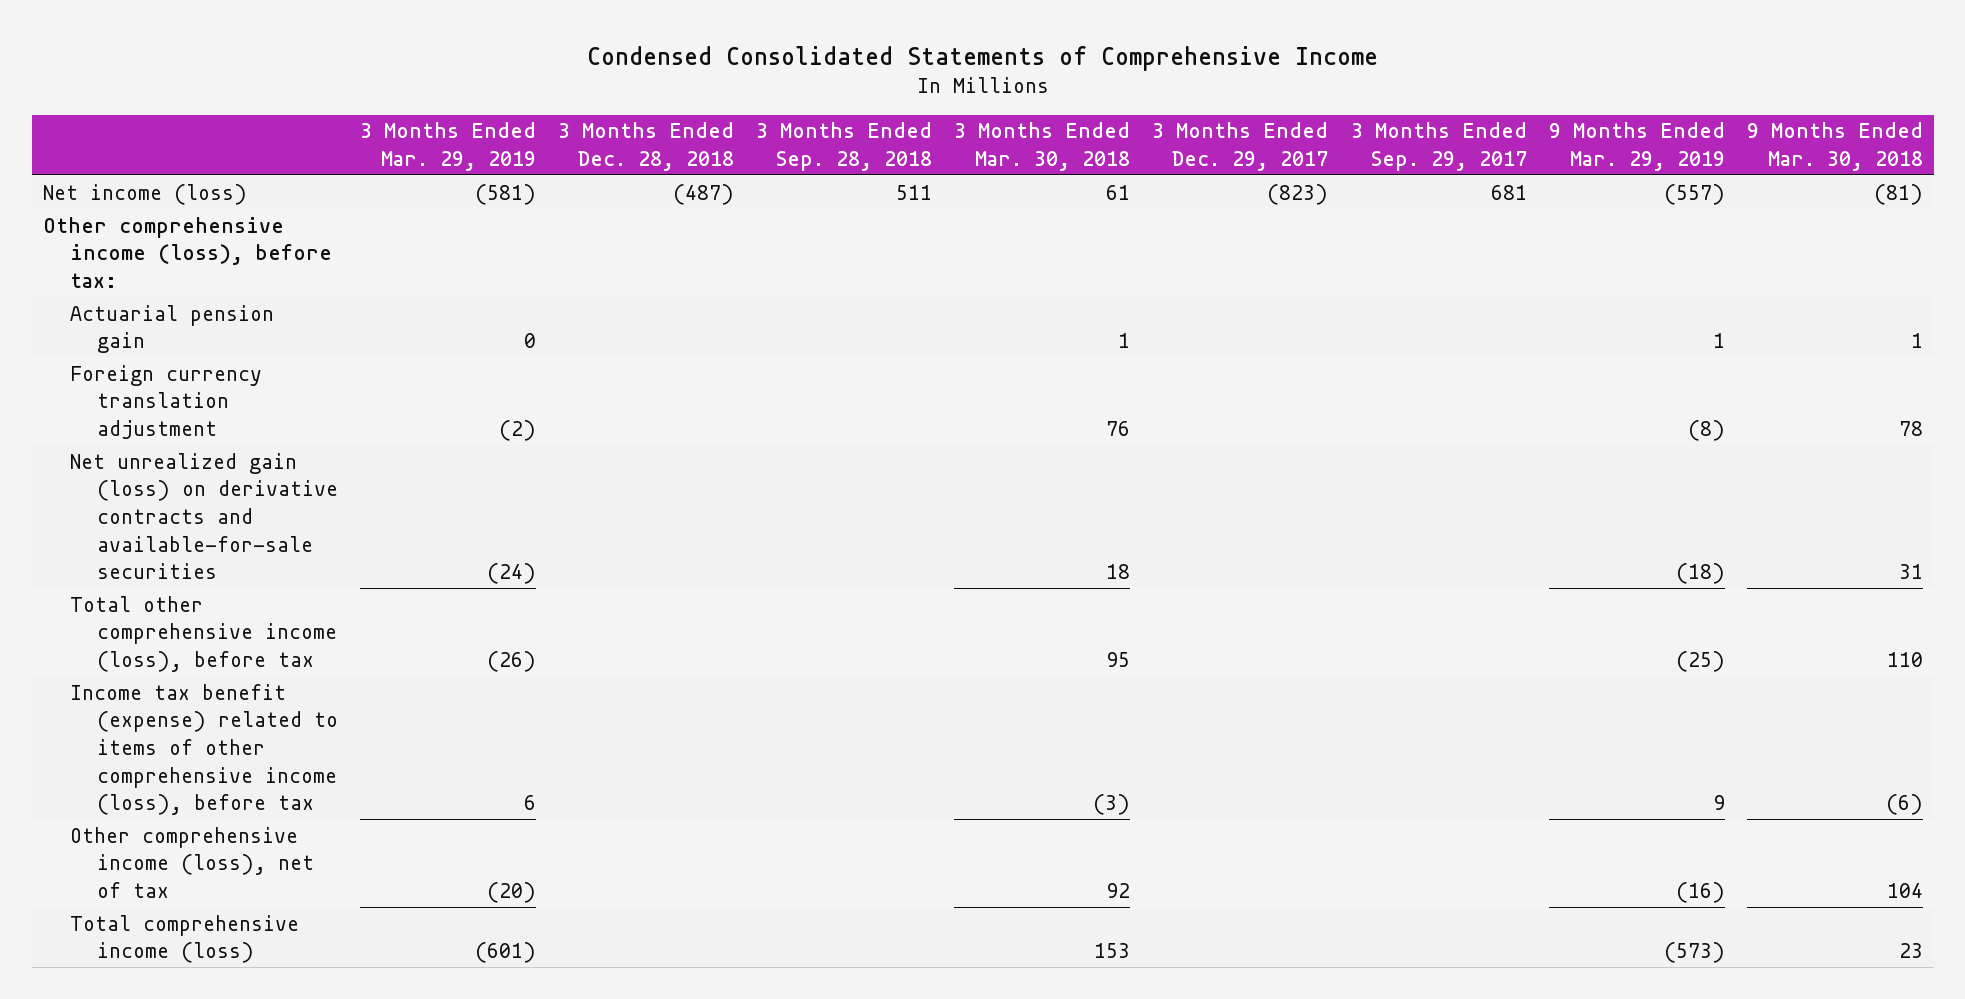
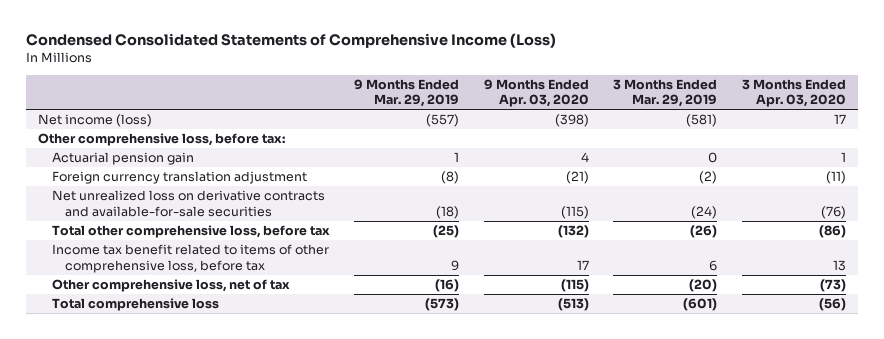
[586,45,1378,71] Condensed Consolidated Statements of Comprehensive Income -> [26,33,557,49] Condensed Consolidated Statements of Comprehensive Income (Loss)
[558,122,735,171] 3 Months Ended Dec. 28, 2018 -> none
[756,122,933,171] 3 Months Ended Sep. 28, 2018 -> none
[954,122,1131,171] 3 Months Ended Mar. 30, 2018 -> none
[1152,122,1329,171] 3 Months Ended Dec. 29, 2017 -> none
[1350,122,1527,171] 3 Months Ended Sep. 29, 2017 -> none
[1746,122,1923,171] 9 Months Ended Mar. 30, 2018 -> none
none -> [483,78,589,108] 9 Months Ended Apr. 03, 2020
none -> [741,78,846,108] 3 Months Ended Apr. 03, 2020
[42,216,332,288] Other comprehensive income (loss), before tax: -> [38,133,286,147] Other comprehensive loss, before tax:
[69,452,339,580] Net unrealized gain (loss) on derivative contracts and available-for-sale securities -> [51,190,325,217] Net unrealized loss on derivative contracts and available-for-sale securities
[69,595,338,672] Total other comprehensive income (loss), before tax -> [51,225,330,239] Total other comprehensive loss, before tax
[69,683,339,816] Income tax benefit (expense) related to items of other comprehensive income (loss), before tax -> [51,244,329,273] Income tax benefit related to items of other comprehensive loss, before tax
[69,826,315,898] Other comprehensive income (loss), net of tax -> [51,279,290,293] Other comprehensive loss, net of tax
[69,914,299,964] Total comprehensive income (loss) -> [51,298,219,312] Total comprehensive loss

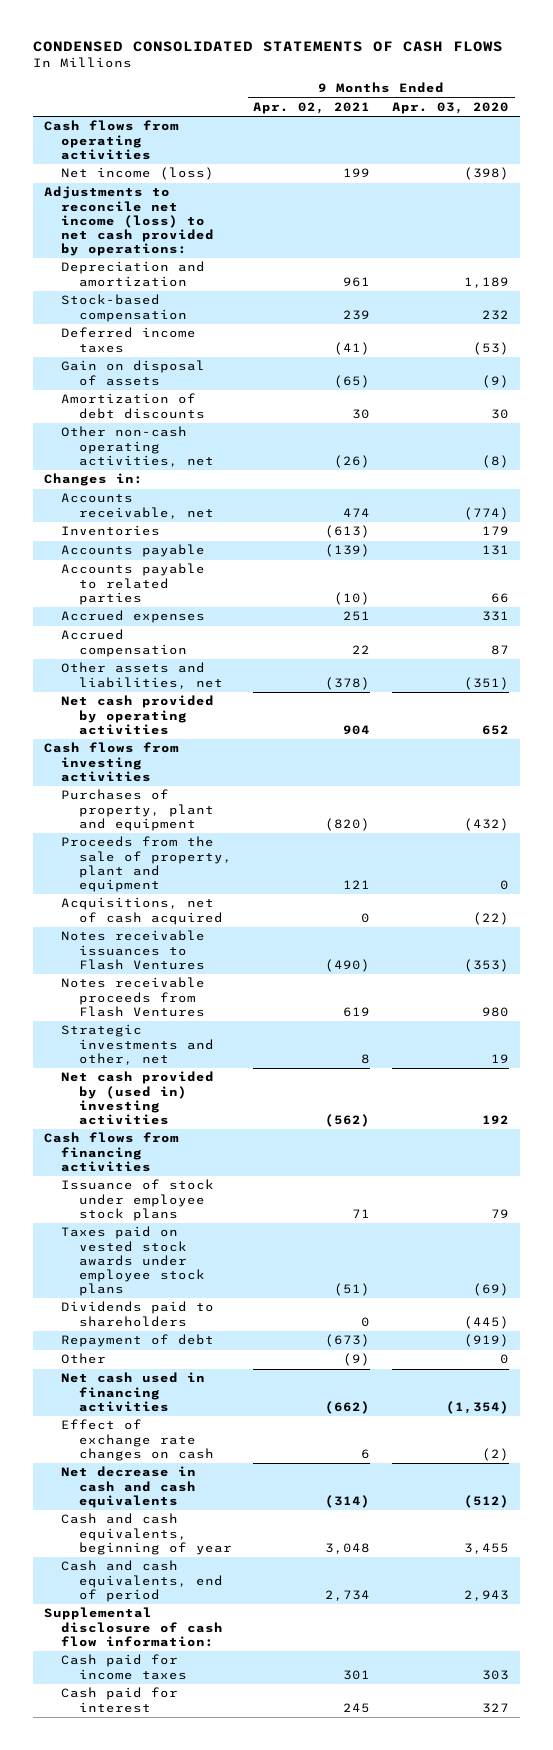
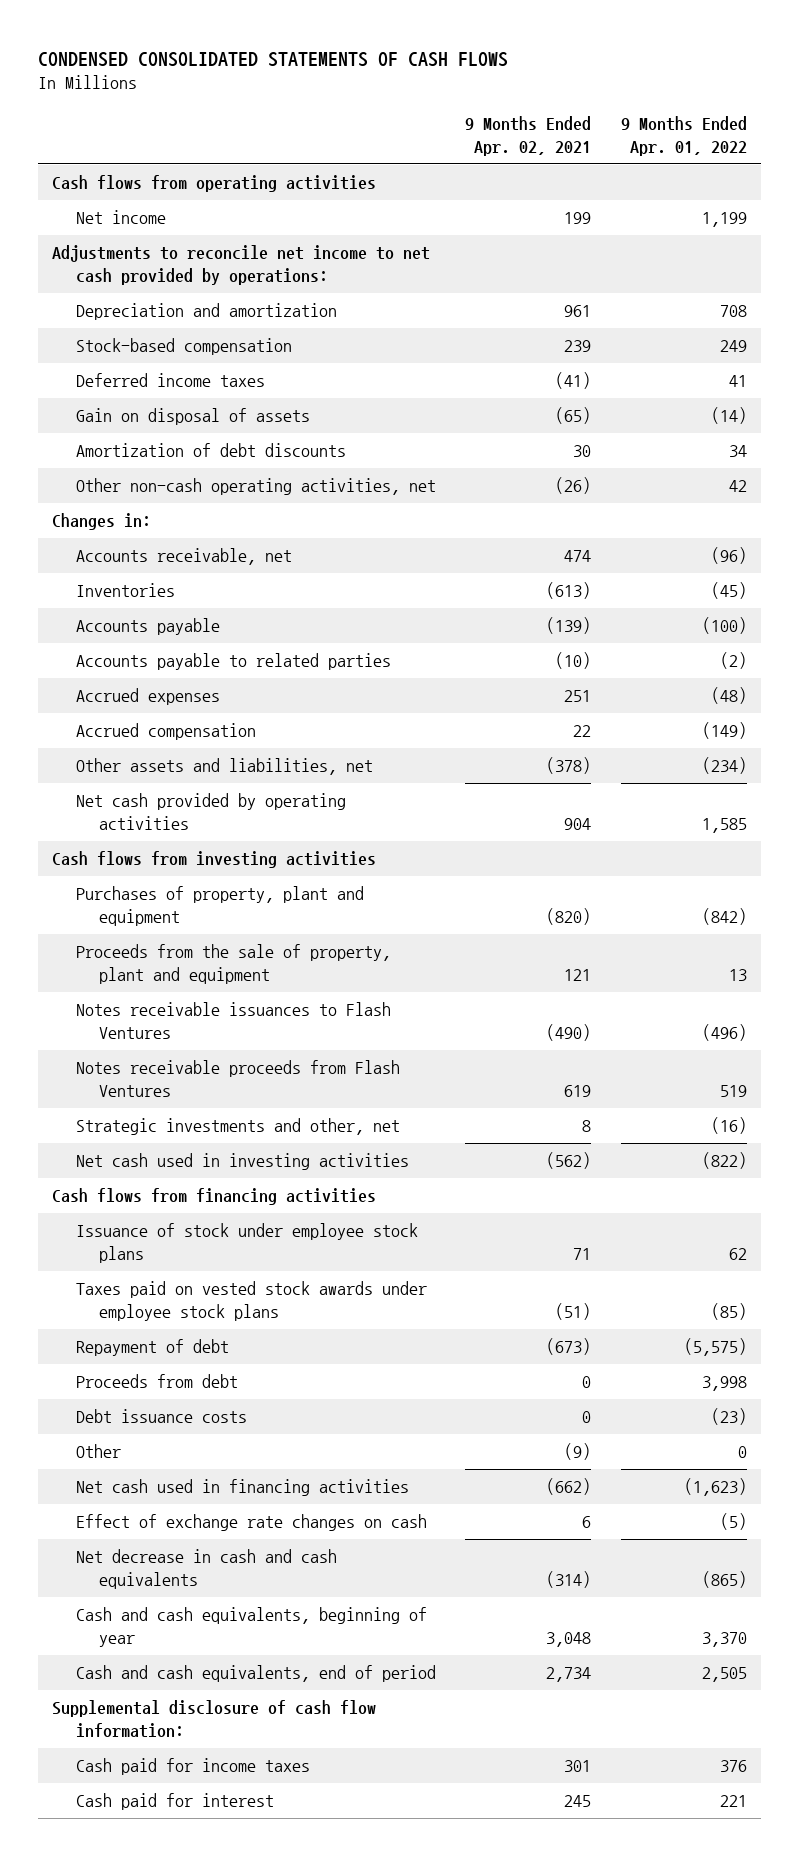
[392,102,510,115] Apr. 03, 2020 -> none
none -> [620,116,747,156] 9 Months Ended Apr. 01, 2022
[61,167,215,181] Net income (loss) -> [75,210,166,225] Net income
[43,186,215,257] Adjustments to reconcile net income (loss) to net cash provided by operations: -> [52,245,431,285] Adjustments to reconcile net income to net cash provided by operations:
[61,897,223,925] Acquisitions, net of cash acquired -> none
[61,1071,215,1126] Net cash provided by (used in) investing activities -> [75,1153,409,1171] Net cash used in investing activities
[61,1301,215,1327] Dividends paid to shareholders -> none
none -> [75,1374,238,1389] Proceeds from debt
none -> [75,1409,247,1424] Debt issuance costs

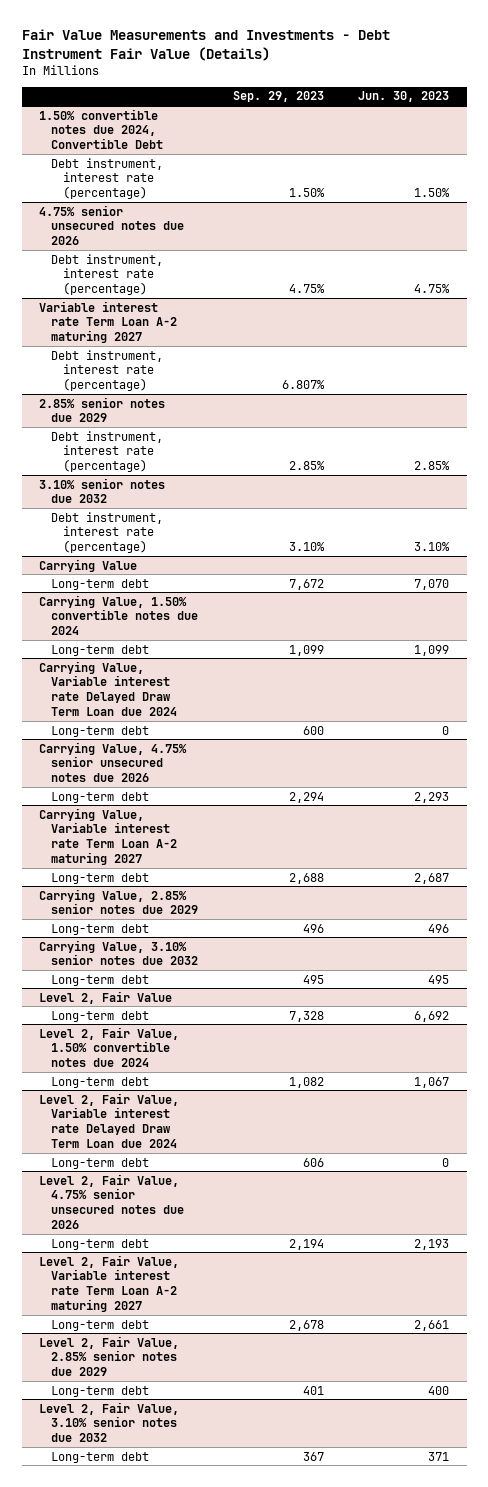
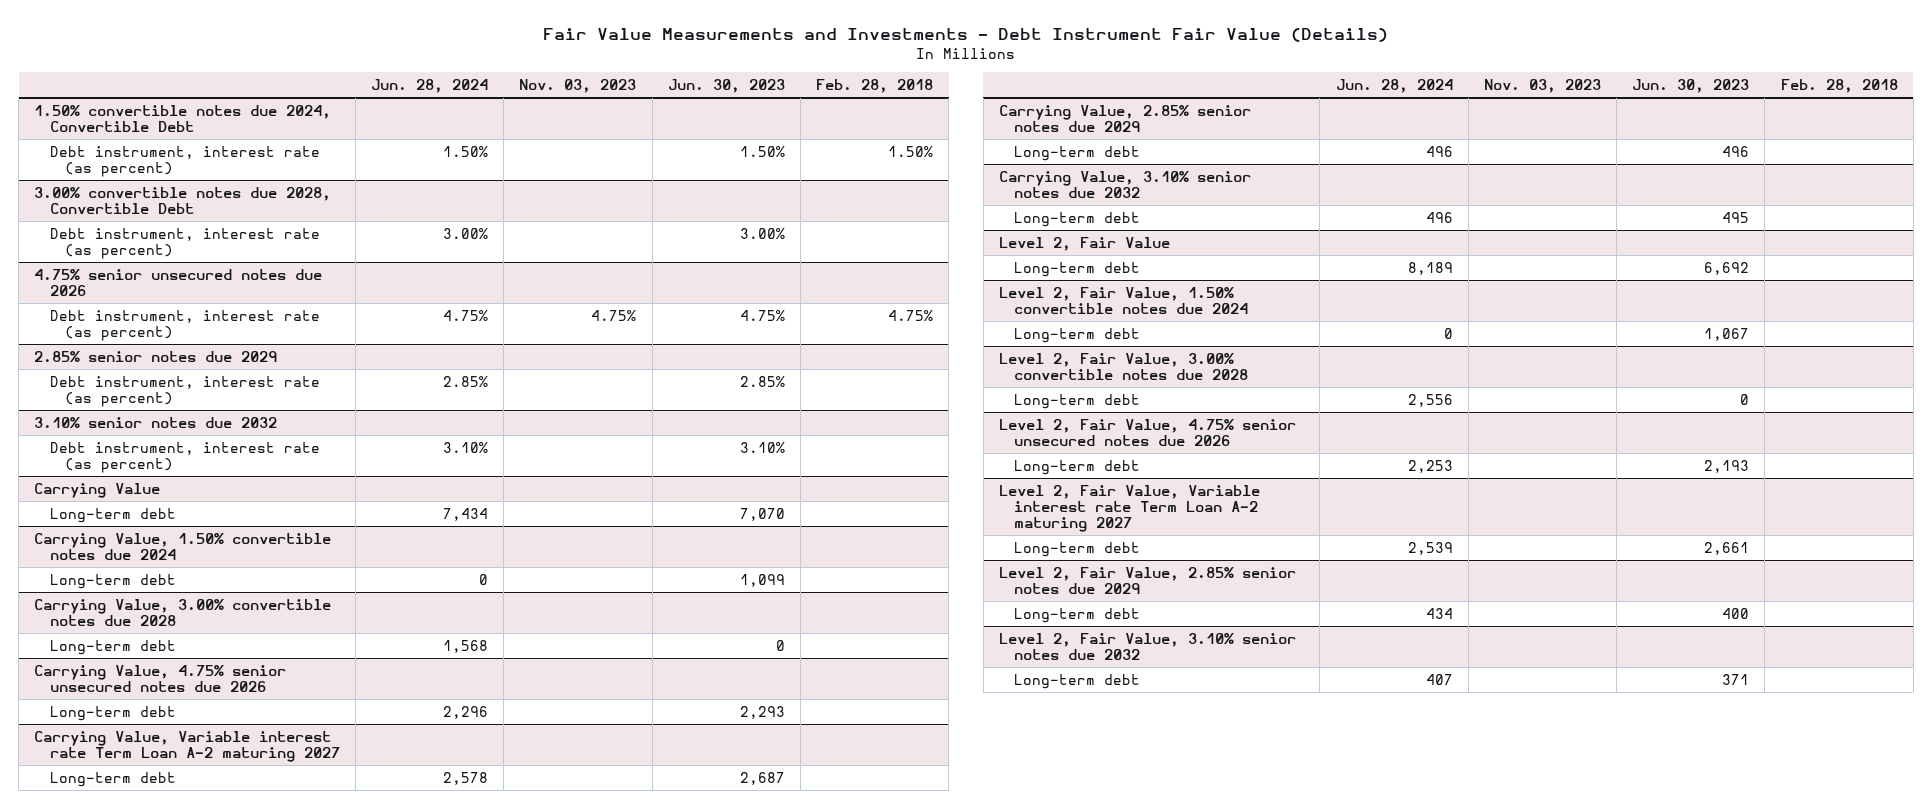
[232,91,324,103] Sep. 29, 2023 -> none
none -> [371,79,489,94] Jun. 28, 2024
none -> [519,79,637,94] Nov. 03, 2023
none -> [816,79,934,94] Feb. 28, 2018
[50,157,163,200] Debt instrument, interest rate (percentage) -> [49,145,320,177] Debt instrument, interest rate (as percent)
none -> [34,186,332,214] 3.00% convertible notes due 2028, Convertible Debt
none -> [49,227,320,259] Debt instrument, interest rate (as percent)
[39,300,177,344] Variable interest rate Term Loan A-2 maturing 2027 -> none
[50,349,163,392] Debt instrument, interest rate (percentage) -> none
[50,253,163,296] Debt instrument, interest rate (percentage) -> [49,309,320,341] Debt instrument, interest rate (as percent)
[50,430,163,473] Debt instrument, interest rate (percentage) -> [49,375,320,407] Debt instrument, interest rate (as percent)
[50,511,163,554] Debt instrument, interest rate (percentage) -> [49,441,320,473] Debt instrument, interest rate (as percent)
[39,660,177,717] Carrying Value, Variable interest rate Delayed Draw Term Loan due 2024 -> none
none -> [34,598,332,626] Carrying Value, 3.00% convertible notes due 2028
[39,1092,180,1149] Level 2, Fair Value, Variable interest rate Delayed Draw Term Loan due 2024 -> none
none -> [998,352,1249,380] Level 2, Fair Value, 3.00% convertible notes due 2028

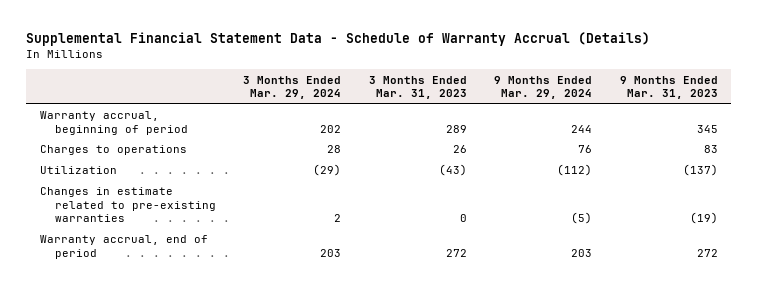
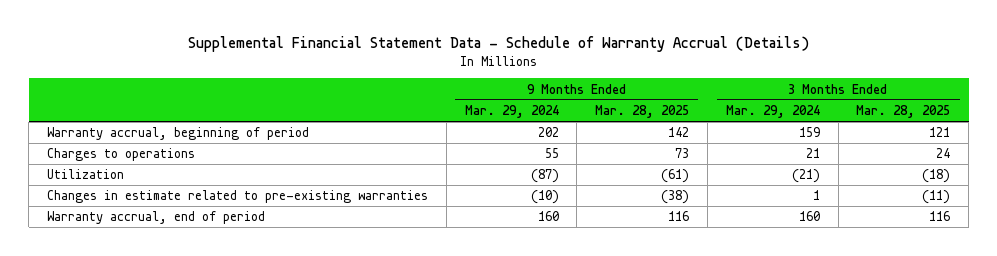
[368,75,467,100] 3 Months Ended Mar. 31, 2023 -> none
[619,75,718,100] 9 Months Ended Mar. 31, 2023 -> none
none -> [595,104,690,118] Mar. 28, 2025
none -> [856,104,951,118] Mar. 28, 2025
[320,124,342,133] 202 -> [798,127,820,138] 159
[571,124,593,133] 244 -> [537,127,559,138] 202
[327,145,342,154] 28 -> [805,148,820,159] 21
[578,145,593,154] 76 -> [544,148,559,159] 55
[313,164,342,177] (29) -> [791,169,820,184] (21)
[557,164,593,177] (112) -> [530,169,559,184] (87)
[334,214,342,223] 2 -> [812,190,820,201] 1
[571,212,593,225] (5) -> [530,190,559,205] (10)
[320,248,342,257] 203 -> [798,211,820,222] 160
[571,248,593,257] 203 -> [537,211,559,222] 160

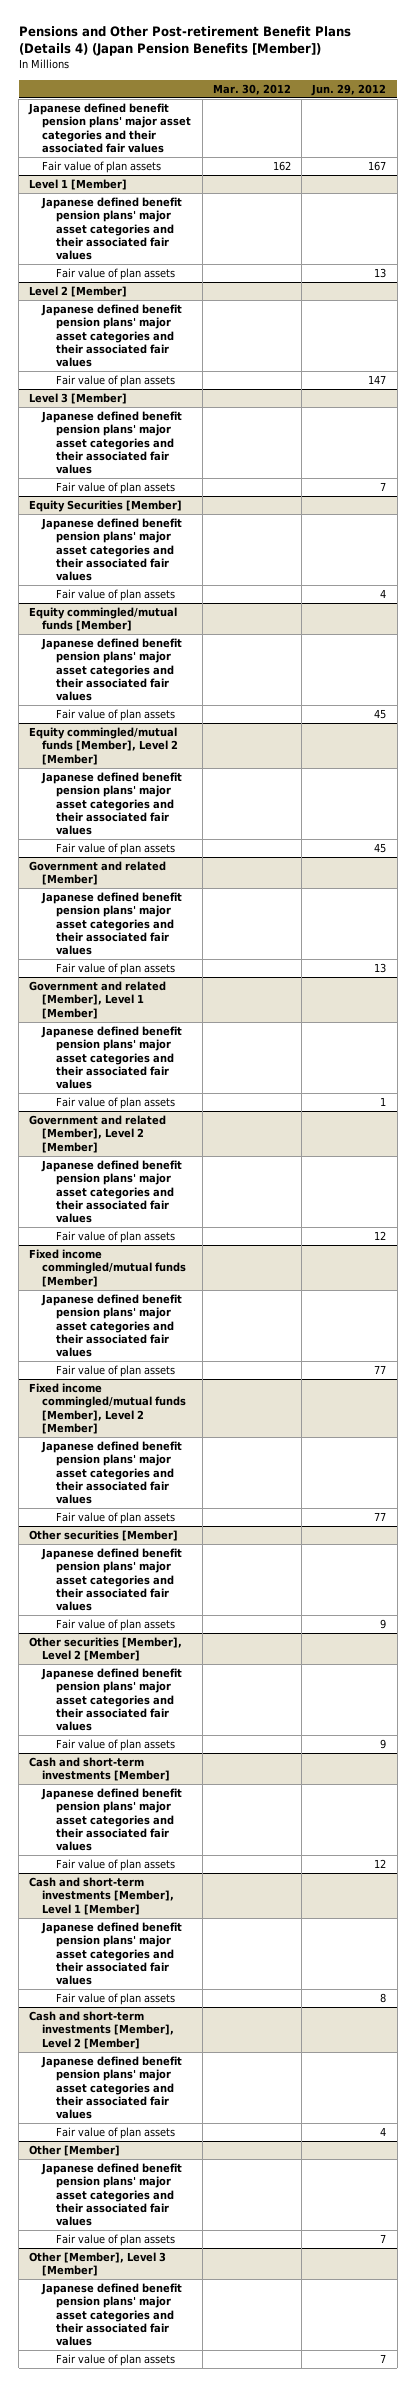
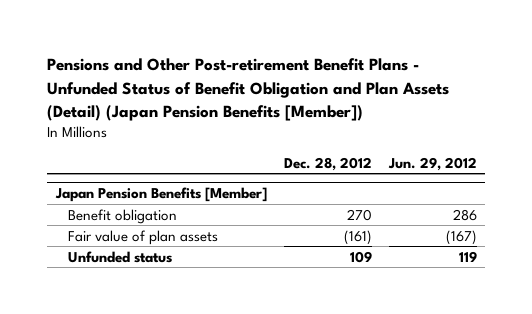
[18,25,351,57] Pensions and Other Post-retirement Benefit Plans (Details 4) (Japan Pension Benefits [Member]) -> [47,58,450,121] Pensions and Other Post-retirement Benefit Plans - Unfunded Status of Benefit Obligation and Plan Assets (Detail) (Japan Pension Benefits [Member])
[212,83,291,95] Mar. 30, 2012 -> none
none -> [283,156,372,171] Dec. 28, 2012
[28,103,192,154] Japanese defined benefit pension plans' major asset categories and their associated fair values -> none
[29,179,128,191] Level 1 [Member] -> none
[41,197,183,261] Japanese defined benefit pension plans' major asset categories and their associated fair values -> none
[55,268,175,281] Fair value of plan assets -> none
[29,286,128,298] Level 2 [Member] -> none
[41,304,183,368] Japanese defined benefit pension plans' major asset categories and their associated fair values -> none
[55,375,175,388] Fair value of plan assets -> none
[29,393,128,405] Level 3 [Member] -> none
[41,411,183,475] Japanese defined benefit pension plans' major asset categories and their associated fair values -> none
[55,482,175,495] Fair value of plan assets -> none
[29,500,183,513] Equity Securities [Member] -> none
[41,518,183,582] Japanese defined benefit pension plans' major asset categories and their associated fair values -> none
[55,589,175,602] Fair value of plan assets -> none
[29,607,178,632] Equity commingled/mutual funds [Member] -> none
[41,638,183,702] Japanese defined benefit pension plans' major asset categories and their associated fair values -> none
[55,709,175,722] Fair value of plan assets -> none
[29,727,179,765] Equity commingled/mutual funds [Member], Level 2 [Member] -> none
[41,772,183,836] Japanese defined benefit pension plans' major asset categories and their associated fair values -> none
[55,843,175,856] Fair value of plan assets -> none
[29,861,167,886] Government and related [Member] -> none
[41,892,183,956] Japanese defined benefit pension plans' major asset categories and their associated fair values -> none
[55,963,175,976] Fair value of plan assets -> none
[29,981,167,1019] Government and related [Member], Level 1 [Member] -> none
[41,1026,183,1090] Japanese defined benefit pension plans' major asset categories and their associated fair values -> none
[55,1097,175,1110] Fair value of plan assets -> none
[29,1115,167,1153] Government and related [Member], Level 2 [Member] -> none
[41,1160,183,1224] Japanese defined benefit pension plans' major asset categories and their associated fair values -> none
[55,1231,175,1244] Fair value of plan assets -> none
[29,1249,187,1287] Fixed income commingled/mutual funds [Member] -> none
[41,1294,183,1358] Japanese defined benefit pension plans' major asset categories and their associated fair values -> none
[55,1365,175,1378] Fair value of plan assets -> none
[29,1383,187,1435] Fixed income commingled/mutual funds [Member], Level 2 [Member] -> none
[41,1441,183,1505] Japanese defined benefit pension plans' major asset categories and their associated fair values -> none
[55,1512,175,1525] Fair value of plan assets -> none
[29,1530,179,1542] Other securities [Member] -> none
[41,1548,183,1612] Japanese defined benefit pension plans' major asset categories and their associated fair values -> none
[55,1619,175,1632] Fair value of plan assets -> none
[29,1637,183,1662] Other securities [Member], Level 2 [Member] -> none
[41,1668,183,1732] Japanese defined benefit pension plans' major asset categories and their associated fair values -> none
[55,1739,175,1752] Fair value of plan assets -> none
[29,1757,171,1782] Cash and short-term investments [Member] -> none
[41,1788,183,1852] Japanese defined benefit pension plans' major asset categories and their associated fair values -> none
[55,1859,175,1872] Fair value of plan assets -> none
[29,1877,175,1915] Cash and short-term investments [Member], Level 1 [Member] -> none
[41,1922,183,1986] Japanese defined benefit pension plans' major asset categories and their associated fair values -> none
[55,1993,175,2006] Fair value of plan assets -> none
[29,2011,175,2049] Cash and short-term investments [Member], Level 2 [Member] -> none
[41,2056,183,2120] Japanese defined benefit pension plans' major asset categories and their associated fair values -> none
[55,2127,175,2140] Fair value of plan assets -> none
[29,2145,121,2157] Other [Member] -> none
[41,2163,183,2227] Japanese defined benefit pension plans' major asset categories and their associated fair values -> none
[55,2234,175,2247] Fair value of plan assets -> none
[29,2252,167,2277] Other [Member], Level 3 [Member] -> none
[41,2283,183,2347] Japanese defined benefit pension plans' major asset categories and their associated fair values -> none
[55,2354,175,2367] Fair value of plan assets -> none
none -> [54,187,267,203] Japan Pension Benefits [Member]
none -> [68,208,178,224] Benefit obligation
[368,161,387,172] 167 -> [445,229,477,245] (167)
none -> [68,250,173,263] Unfunded status

